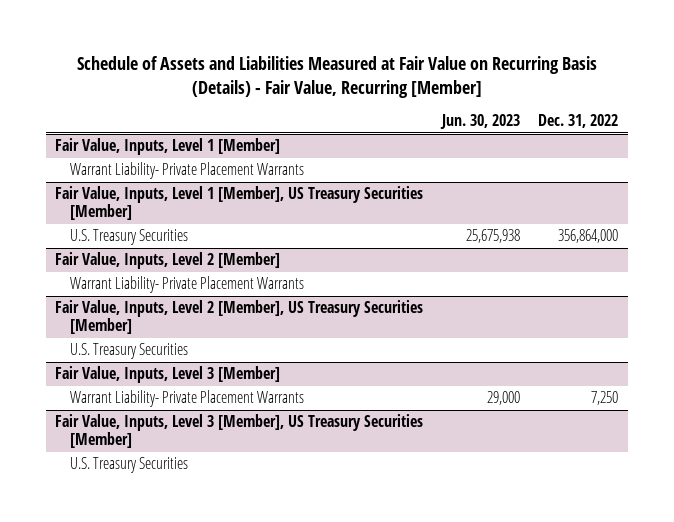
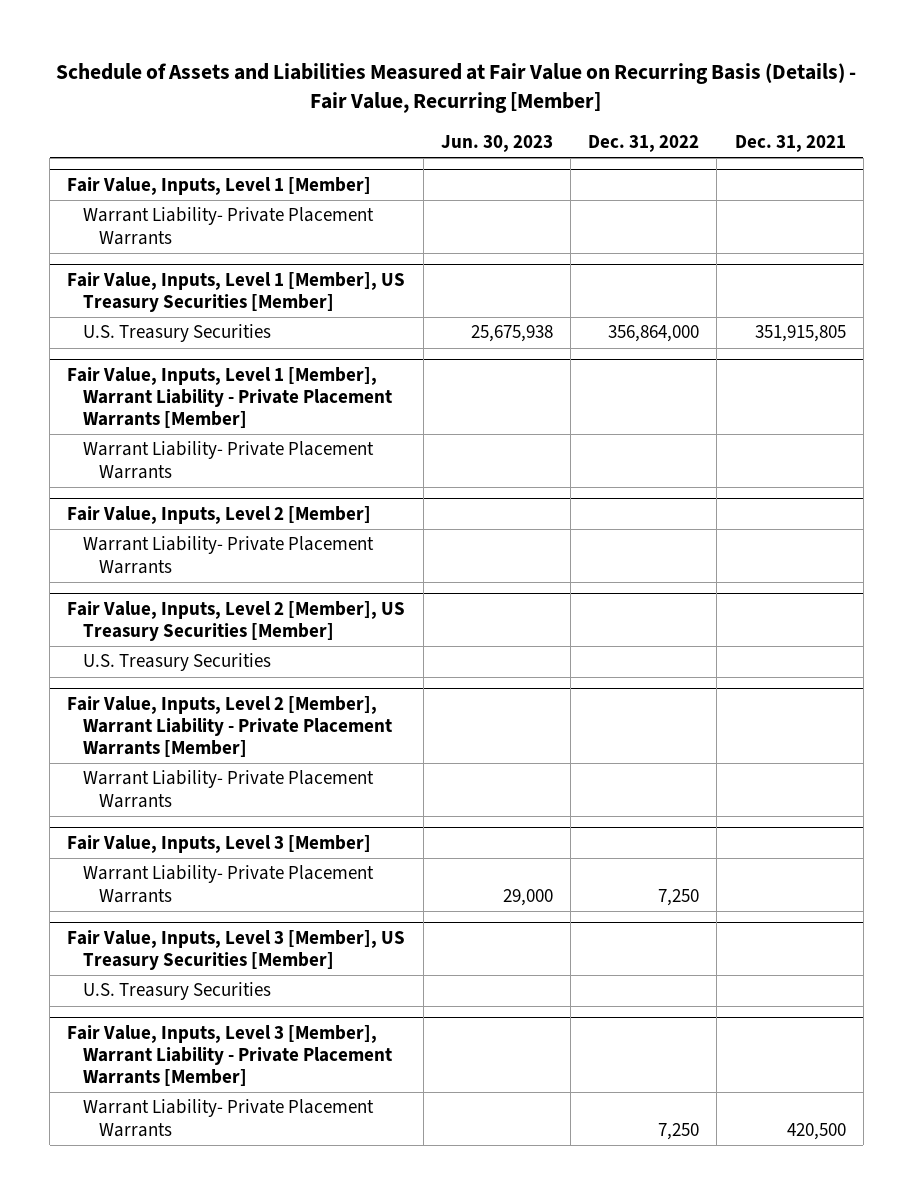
none -> [734,135,846,153] Dec. 31, 2021
none -> [67,366,393,428] Fair Value, Inputs, Level 1 [Member], Warrant Liability - Private Placement Warrants [Member]
none -> [83,441,375,479] Warrant Liability- Private Placement Warrants
none -> [67,695,393,757] Fair Value, Inputs, Level 2 [Member], Warrant Liability - Private Placement Warrants [Member]
none -> [83,770,375,808] Warrant Liability- Private Placement Warrants
none -> [67,1024,393,1086] Fair Value, Inputs, Level 3 [Member], Warrant Liability - Private Placement Warrants [Member]
none -> [83,1099,375,1137] Warrant Liability- Private Placement Warrants

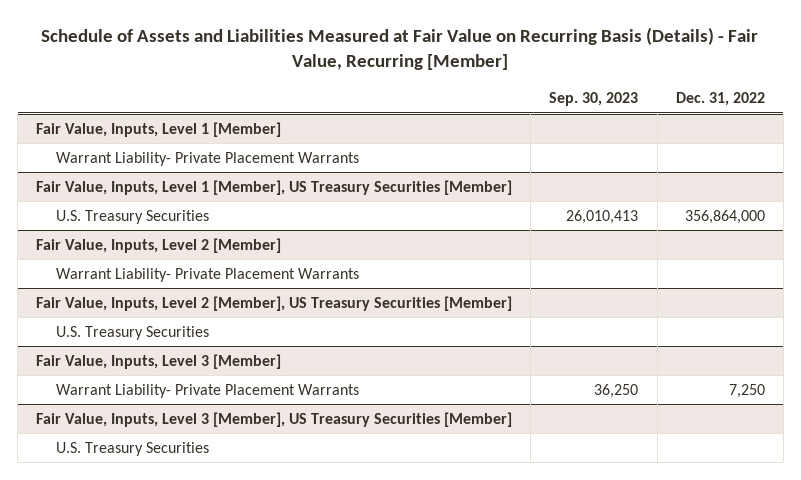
[440,135,553,153] Jun. 30, 2023 -> none
[734,135,846,153] Dec. 31, 2021 -> none
none -> [549,92,639,107] Sep. 30, 2023
[67,366,393,428] Fair Value, Inputs, Level 1 [Member], Warrant Liability - Private Placement Warrants [Member] -> none
[83,441,375,479] Warrant Liability- Private Placement Warrants -> none
[67,695,393,757] Fair Value, Inputs, Level 2 [Member], Warrant Liability - Private Placement Warrants [Member] -> none
[83,770,375,808] Warrant Liability- Private Placement Warrants -> none
[67,1024,393,1086] Fair Value, Inputs, Level 3 [Member], Warrant Liability - Private Placement Warrants [Member] -> none
[83,1099,375,1137] Warrant Liability- Private Placement Warrants -> none

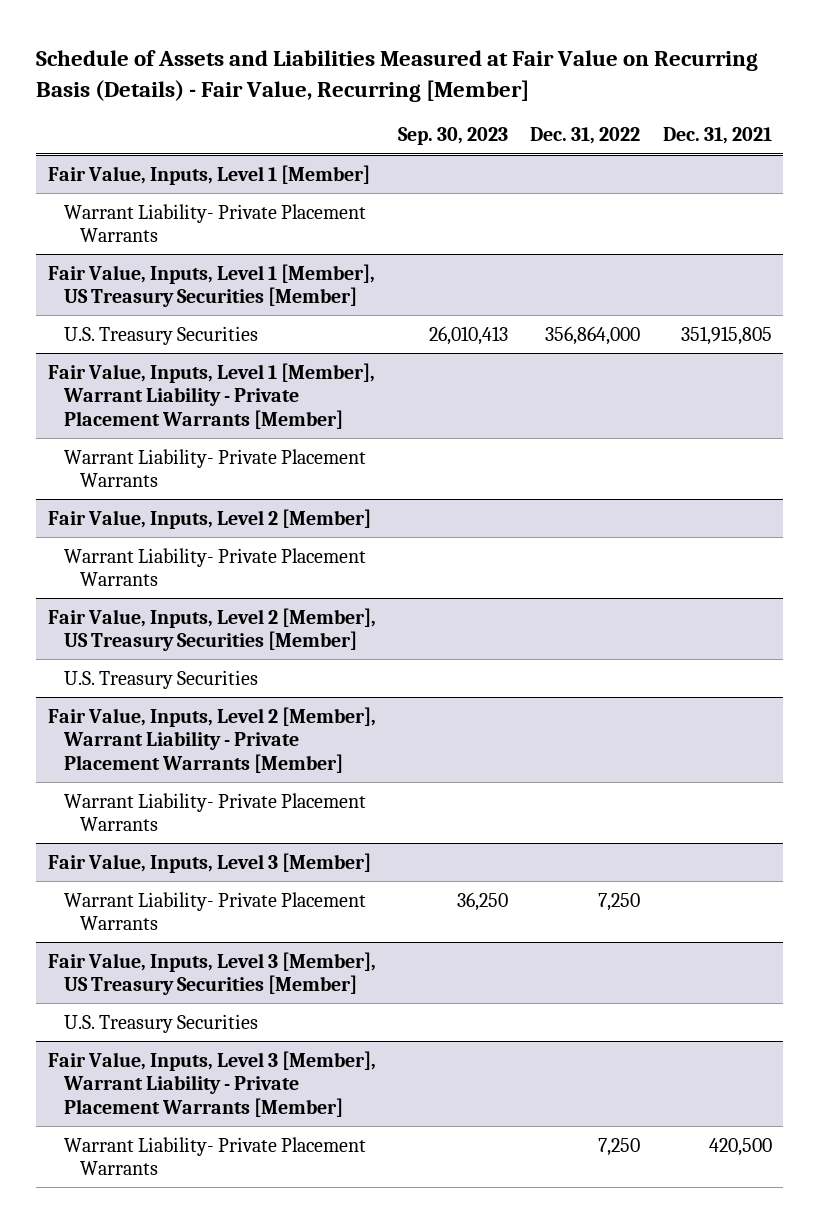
none -> [662,127,772,145] Dec. 31, 2021
none -> [47,362,375,429] Fair Value, Inputs, Level 1 [Member], Warrant Liability - Private Placement Warrants [Member]
none -> [63,448,366,488] Warrant Liability- Private Placement Warrants
none -> [47,706,376,773] Fair Value, Inputs, Level 2 [Member], Warrant Liability - Private Placement Warrants [Member]
none -> [63,792,366,832] Warrant Liability- Private Placement Warrants
none -> [47,1050,376,1117] Fair Value, Inputs, Level 3 [Member], Warrant Liability - Private Placement Warrants [Member]
none -> [63,1136,366,1176] Warrant Liability- Private Placement Warrants

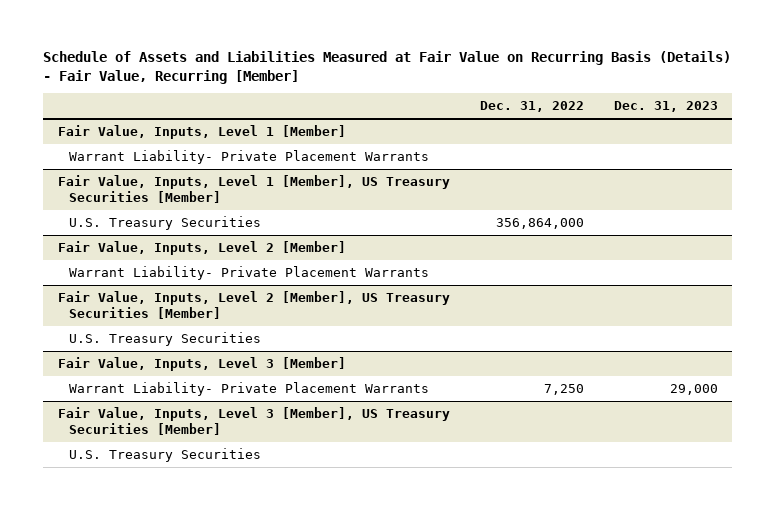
[398,127,509,146] Sep. 30, 2023 -> none
[662,127,772,145] Dec. 31, 2021 -> none
none -> [613,101,718,113] Dec. 31, 2023
[47,362,375,429] Fair Value, Inputs, Level 1 [Member], Warrant Liability - Private Placement Warrants [Member] -> none
[63,448,366,488] Warrant Liability- Private Placement Warrants -> none
[47,706,376,773] Fair Value, Inputs, Level 2 [Member], Warrant Liability - Private Placement Warrants [Member] -> none
[63,792,366,832] Warrant Liability- Private Placement Warrants -> none
[47,1050,376,1117] Fair Value, Inputs, Level 3 [Member], Warrant Liability - Private Placement Warrants [Member] -> none
[63,1136,366,1176] Warrant Liability- Private Placement Warrants -> none

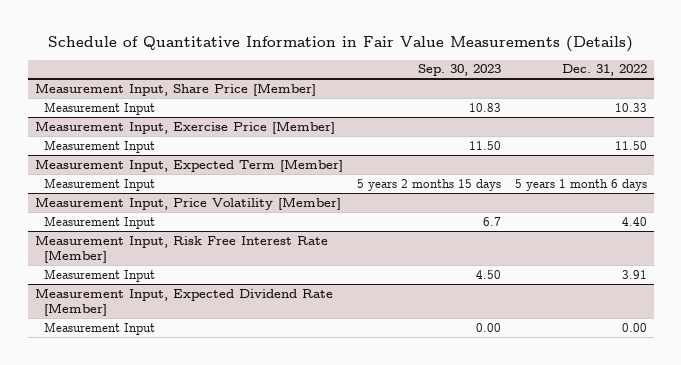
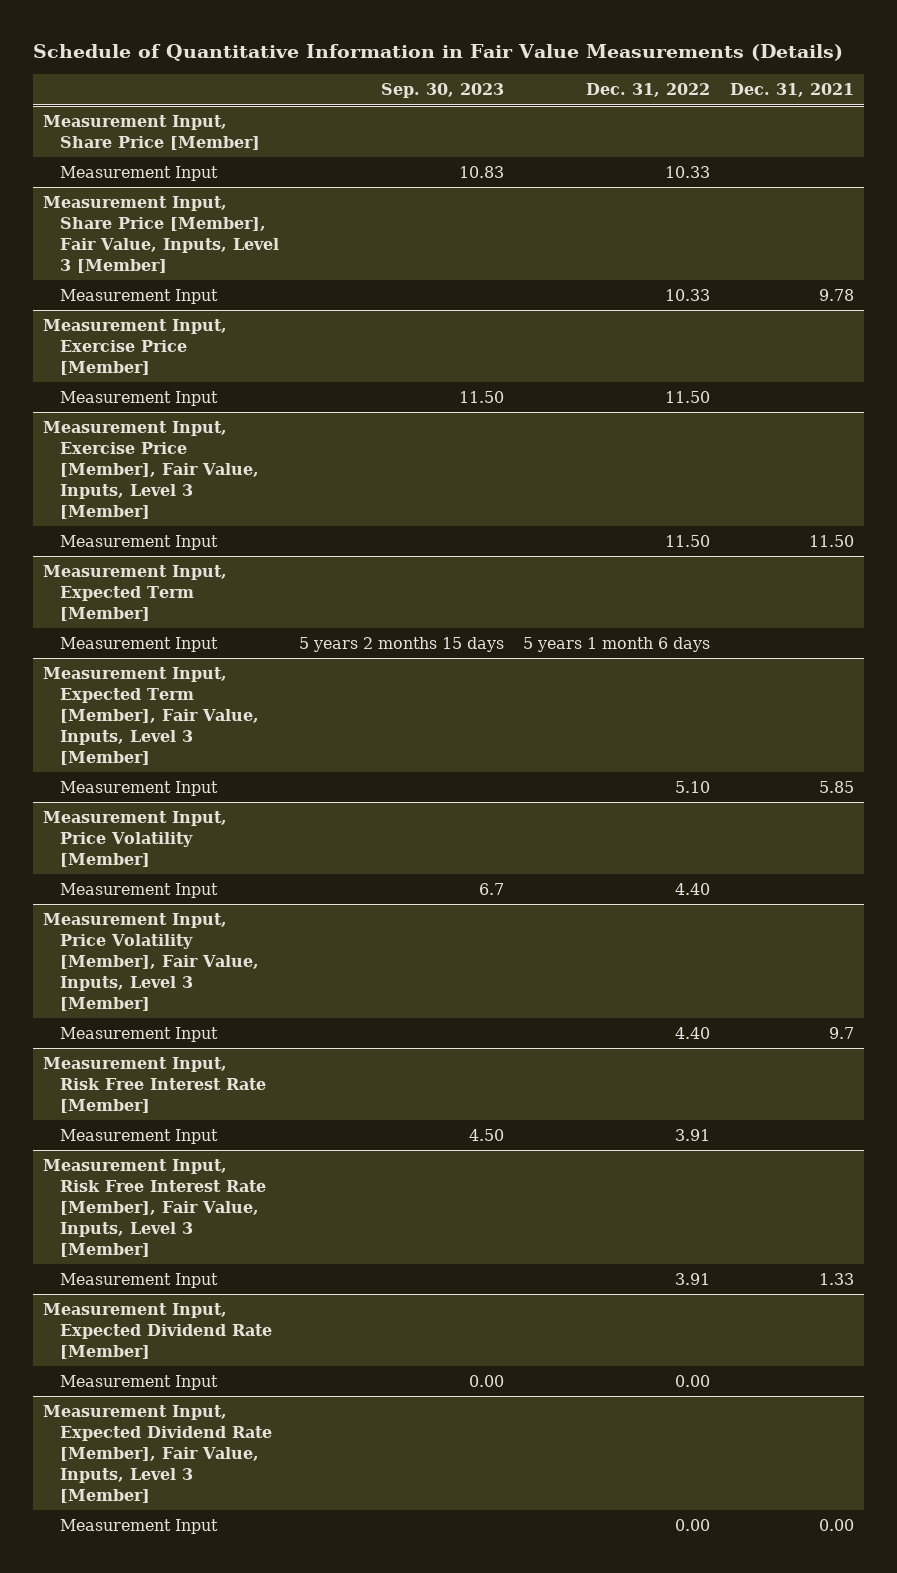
none -> [730,83,855,98] Dec. 31, 2021
none -> [43,196,280,273] Measurement Input, Share Price [Member], Fair Value, Inputs, Level 3 [Member]
none -> [60,289,219,305] Measurement Input
none -> [43,421,260,519] Measurement Input, Exercise Price [Member], Fair Value, Inputs, Level 3 [Member]
none -> [60,535,219,551] Measurement Input
none -> [43,667,260,765] Measurement Input, Expected Term [Member], Fair Value, Inputs, Level 3 [Member]
none -> [60,781,219,797] Measurement Input
none -> [43,913,260,1011] Measurement Input, Price Volatility [Member], Fair Value, Inputs, Level 3 [Member]
none -> [60,1027,219,1043] Measurement Input
none -> [43,1159,267,1257] Measurement Input, Risk Free Interest Rate [Member], Fair Value, Inputs, Level 3 [Member]
none -> [60,1273,219,1289] Measurement Input
none -> [43,1405,273,1503] Measurement Input, Expected Dividend Rate [Member], Fair Value, Inputs, Level 3 [Member]
none -> [60,1519,219,1535] Measurement Input

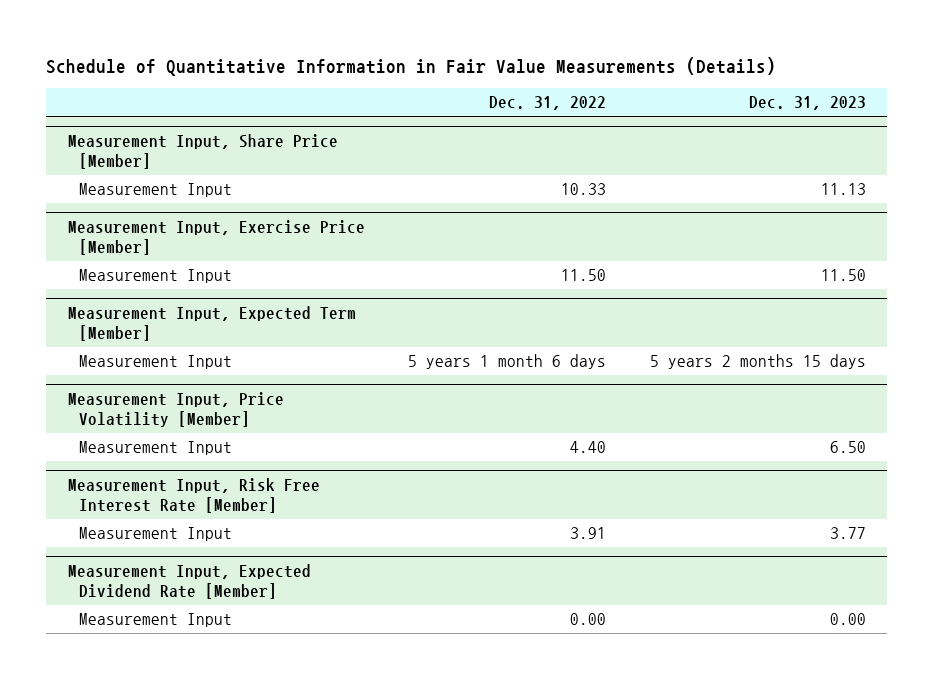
[380,83,504,99] Sep. 30, 2023 -> none
[730,83,855,98] Dec. 31, 2021 -> none
none -> [748,96,866,111] Dec. 31, 2023
[43,196,280,273] Measurement Input, Share Price [Member], Fair Value, Inputs, Level 3 [Member] -> none
[60,289,219,305] Measurement Input -> none
[43,421,260,519] Measurement Input, Exercise Price [Member], Fair Value, Inputs, Level 3 [Member] -> none
[60,535,219,551] Measurement Input -> none
[43,667,260,765] Measurement Input, Expected Term [Member], Fair Value, Inputs, Level 3 [Member] -> none
[60,781,219,797] Measurement Input -> none
[43,913,260,1011] Measurement Input, Price Volatility [Member], Fair Value, Inputs, Level 3 [Member] -> none
[60,1027,219,1043] Measurement Input -> none
[43,1159,267,1257] Measurement Input, Risk Free Interest Rate [Member], Fair Value, Inputs, Level 3 [Member] -> none
[60,1273,219,1289] Measurement Input -> none
[43,1405,273,1503] Measurement Input, Expected Dividend Rate [Member], Fair Value, Inputs, Level 3 [Member] -> none
[60,1519,219,1535] Measurement Input -> none

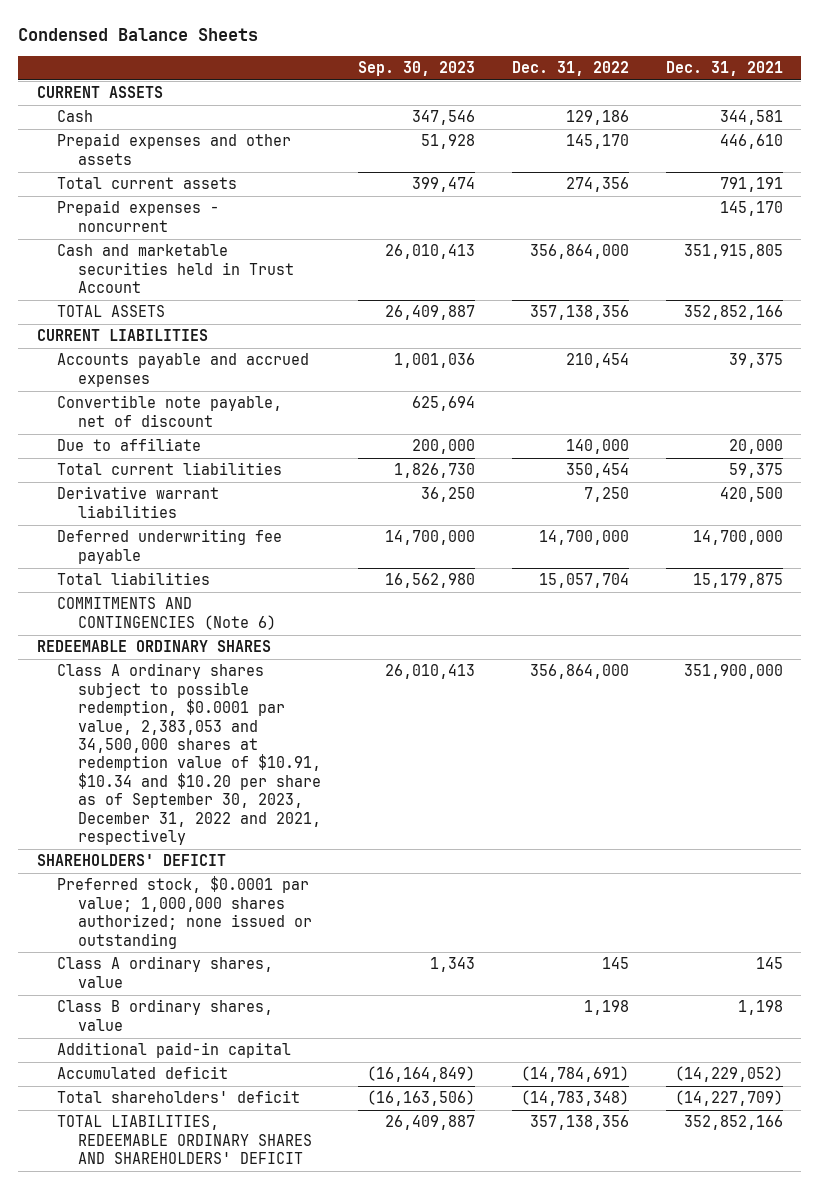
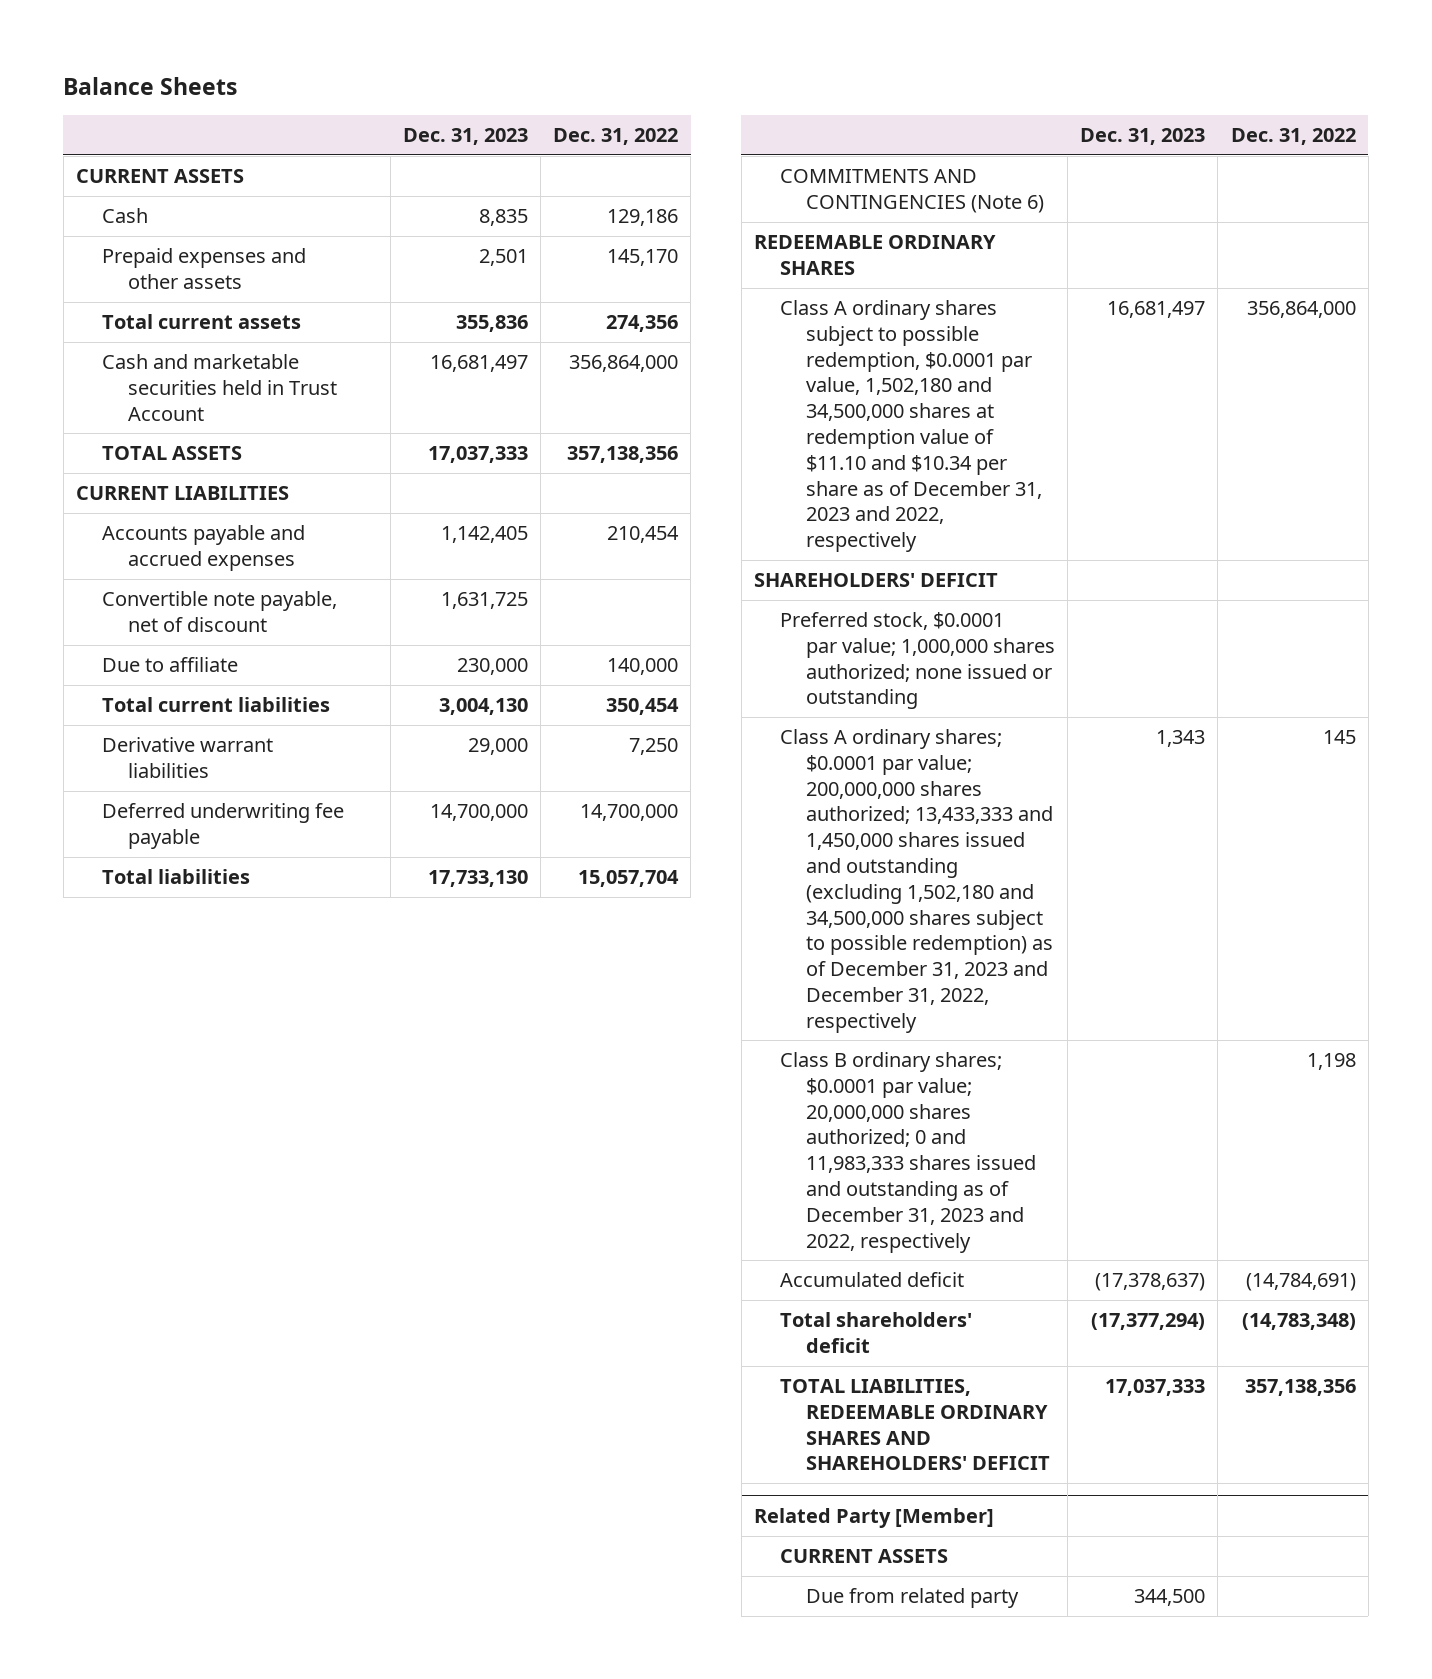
[18,28,259,42] Condensed Balance Sheets -> [63,76,238,95] Balance Sheets
[358,61,476,77] Sep. 30, 2023 -> none
[665,61,783,77] Dec. 31, 2021 -> none
none -> [402,127,528,145] Dec. 31, 2023
[57,200,220,232] Prepaid expenses - noncurrent -> none
[57,663,322,846] Class A ordinary shares subject to possible redemption, $0.0001 par value, 2,383,053 and 34,500,000 shares at redemption value of $10.91, $10.34 and $10.20 per share as of September 30, 2023, December 31, 2022 and 2021, respectively -> [779,300,1043,553] Class A ordinary shares subject to possible redemption, $0.0001 par value, 1,502,180 and 34,500,000 shares at redemption value of $11.10 and $10.34 per share as of December 31, 2023 and 2022, respectively
[57,1042,292,1059] Additional paid-in capital -> none
[57,956,274,988] Class A ordinary shares, value -> [779,729,1054,1033] Class A ordinary shares; $0.0001 par value; 200,000,000 shares authorized; 13,433,333 and 1,450,000 shares issued and outstanding (excluding 1,502,180 and 34,500,000 shares subject to possible redemption) as of December 31, 2023 and December 31, 2022, respectively
[57,999,274,1031] Class B ordinary shares, value -> [779,1052,1037,1253] Class B ordinary shares; $0.0001 par value; 20,000,000 shares authorized; 0 and 11,983,333 shares issued and outstanding as of December 31, 2023 and 2022, respectively
none -> [753,1508,994,1529] Related Party [Member]
none -> [779,1549,948,1564] CURRENT ASSETS
none -> [806,1588,1020,1609] Due from related party

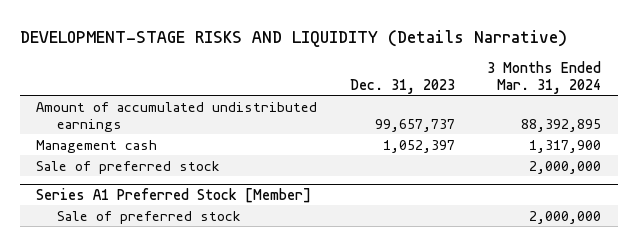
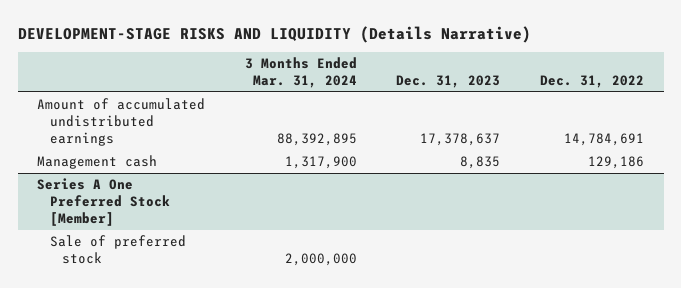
none -> [539,75,644,89] Dec. 31, 2022
[36,160,221,174] Sale of preferred stock -> none
[374,118,455,132] 99,657,737 -> [420,133,501,147] 17,378,637
[382,139,455,153] 1,052,397 -> [460,156,501,170] 8,835
[36,188,312,204] Series A1 Preferred Stock [Member] -> [37,178,170,227] Series A One Preferred Stock [Member]

